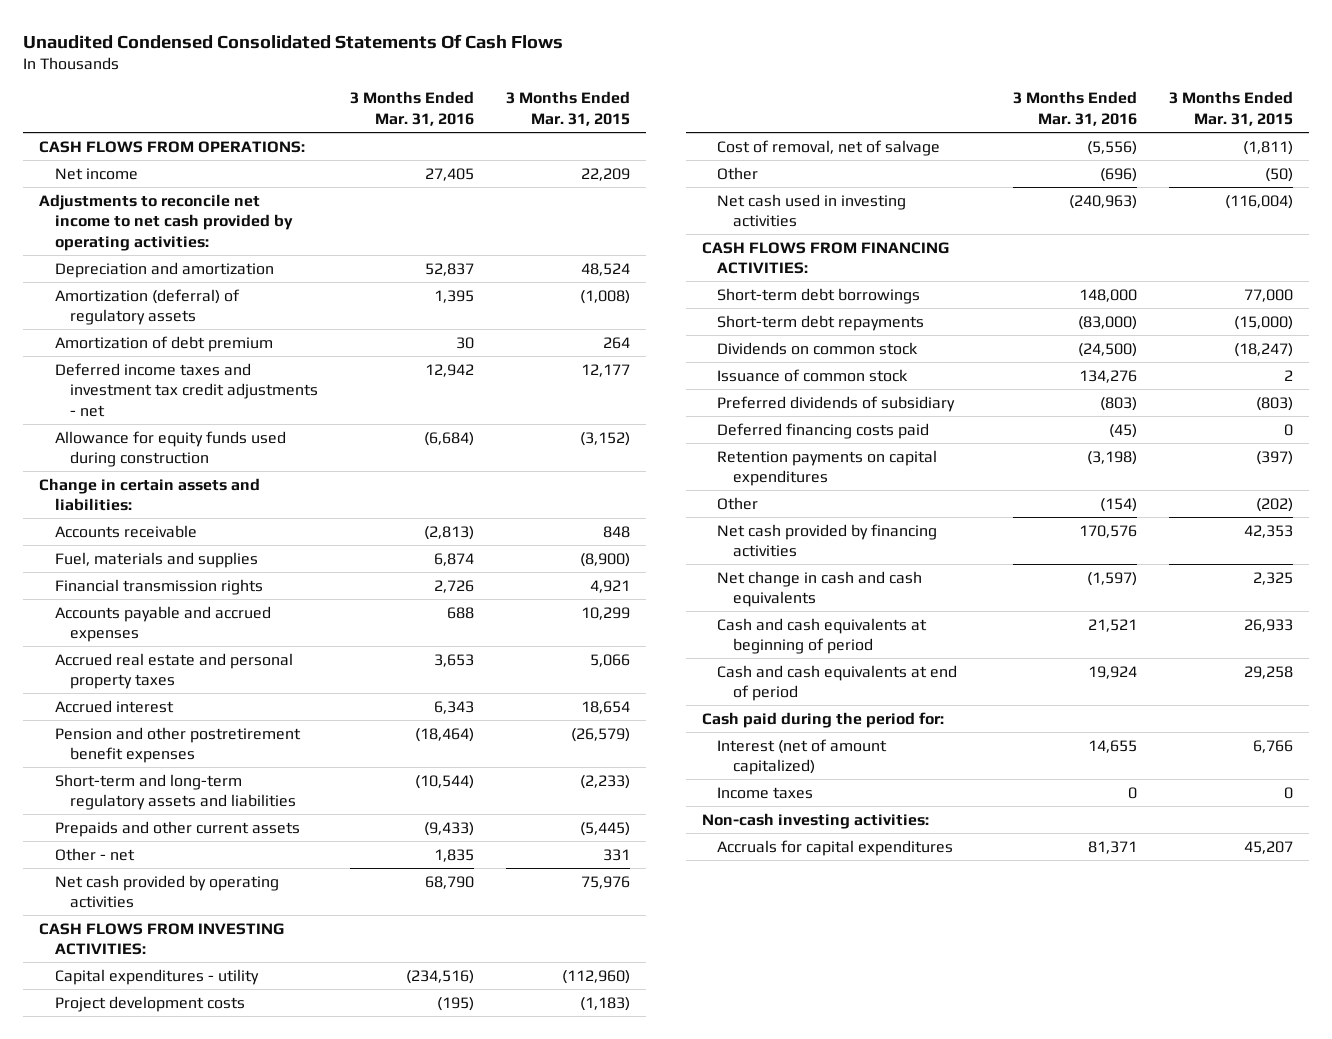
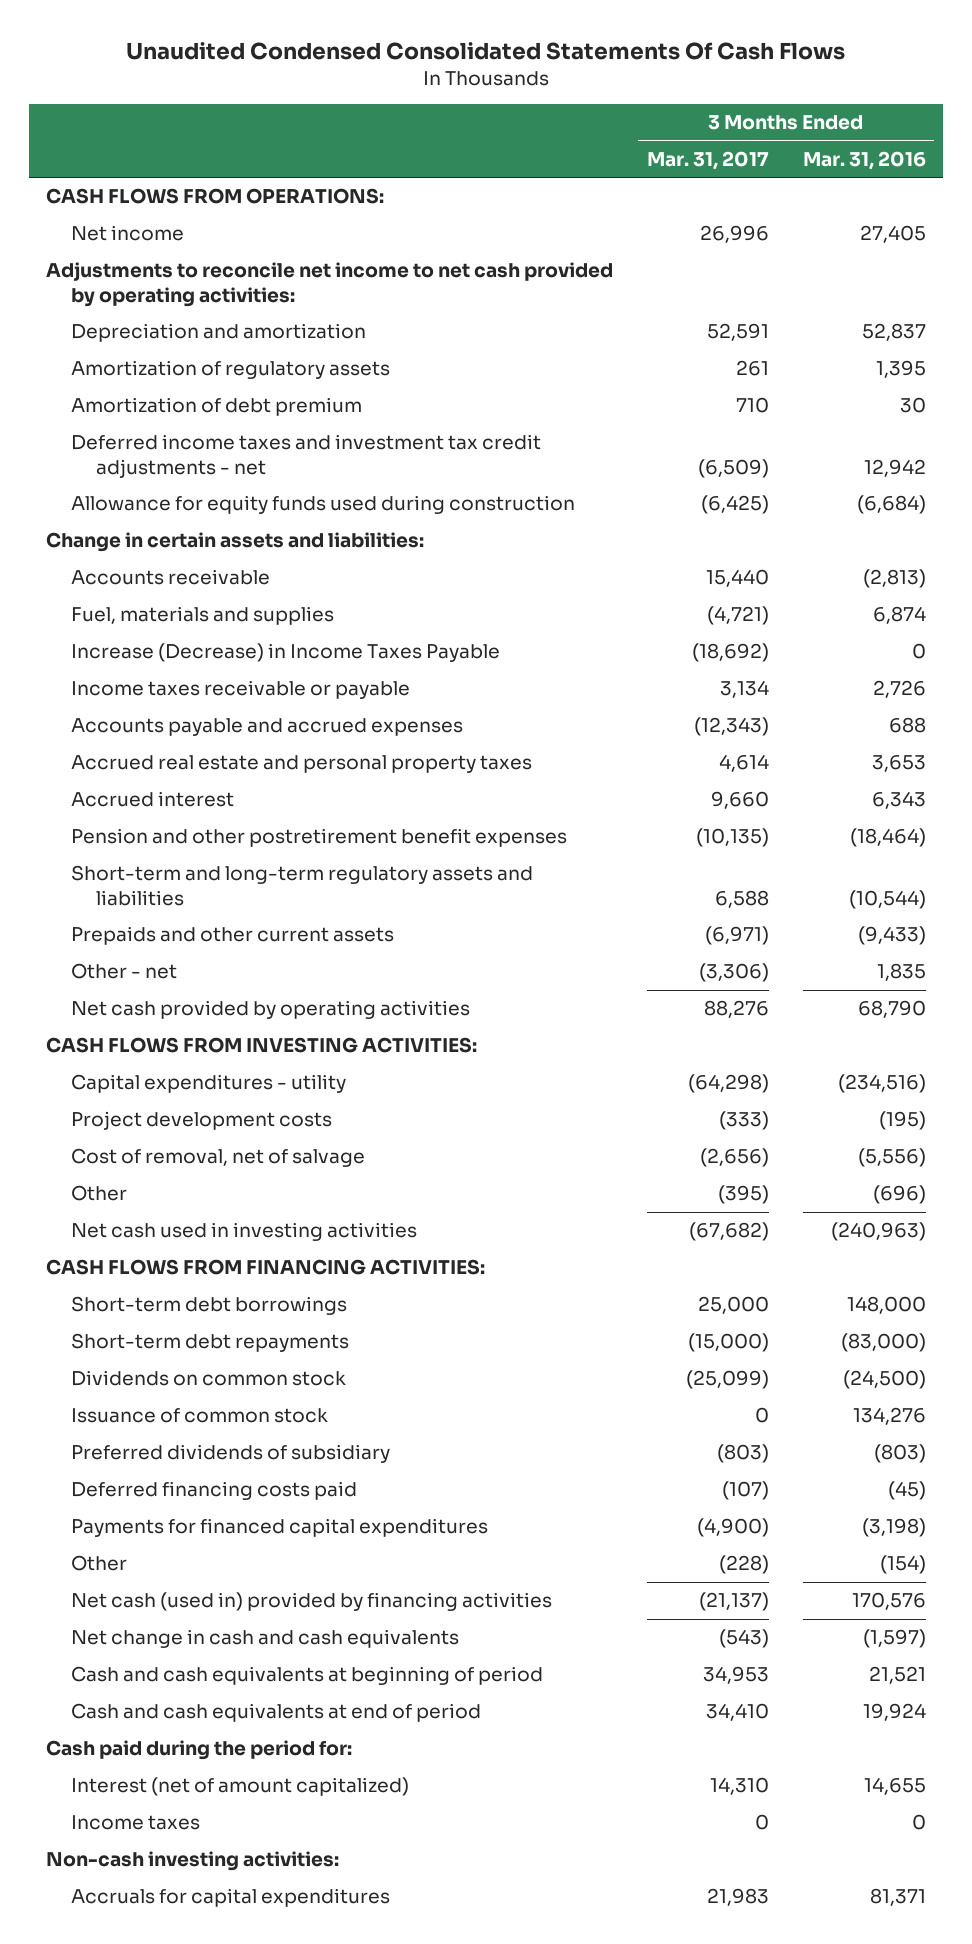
[506,91,631,127] 3 Months Ended Mar. 31, 2015 -> none
none -> [646,151,769,171] Mar. 31, 2017
[54,288,240,326] Amortization (deferral) of regulatory assets -> [70,360,390,380] Amortization of regulatory assets
none -> [70,643,500,663] Increase (Decrease) in Income Taxes Payable
[54,578,263,595] Financial transmission rights -> [70,680,410,700] Income taxes receivable or payable
[717,449,938,487] Retention payments on capital expenditures -> [70,1518,488,1538] Payments for financed capital expenditures
[717,523,938,558] Net cash provided by financing activities -> [70,1592,552,1612] Net cash (used in) provided by financing activities

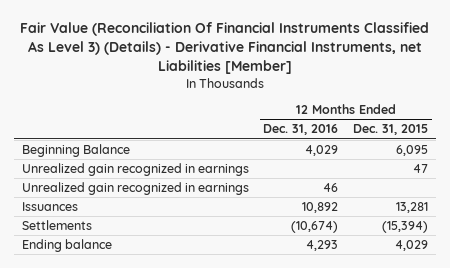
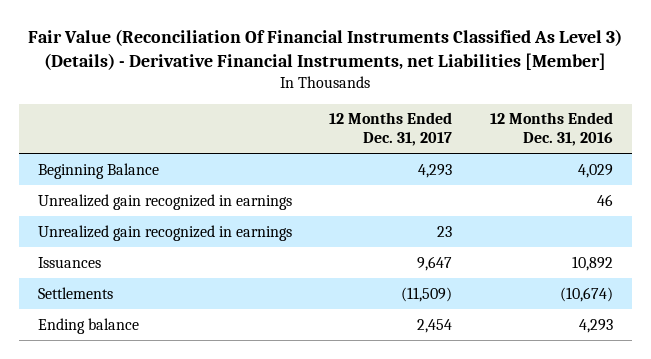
[353,124,429,136] Dec. 31, 2015 -> none
none -> [329,112,453,147] 12 Months Ended Dec. 31, 2017
[21,163,249,177] Unrealized gain recognized in earnings -> [37,224,292,241] Unrealized gain recognized in earnings

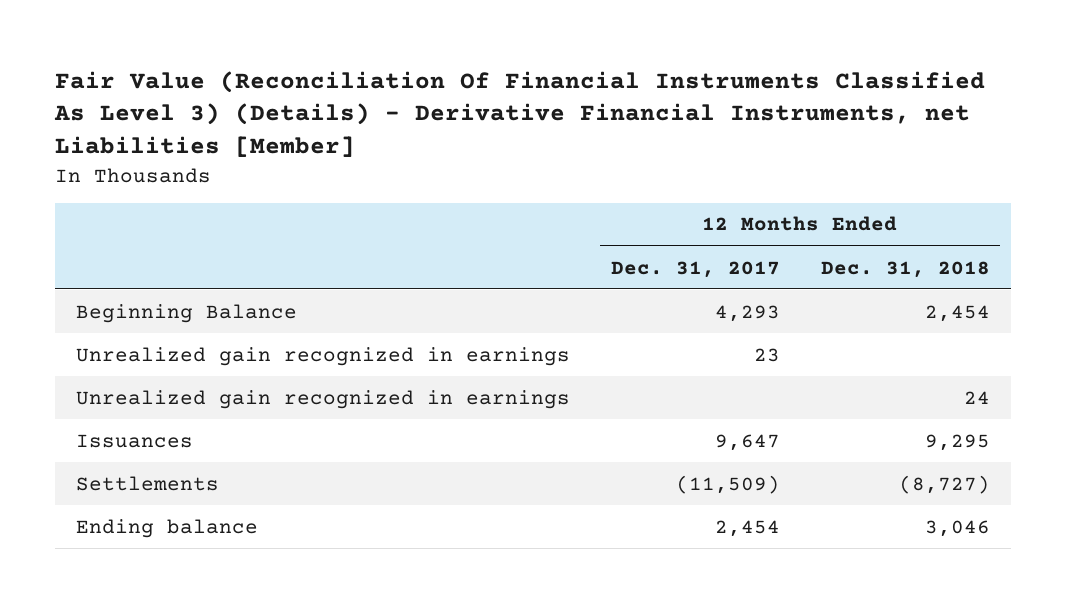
[490,112,614,147] 12 Months Ended Dec. 31, 2016 -> none
none -> [820,260,990,278] Dec. 31, 2018
[37,193,292,210] Unrealized gain recognized in earnings -> [75,389,570,409] Unrealized gain recognized in earnings

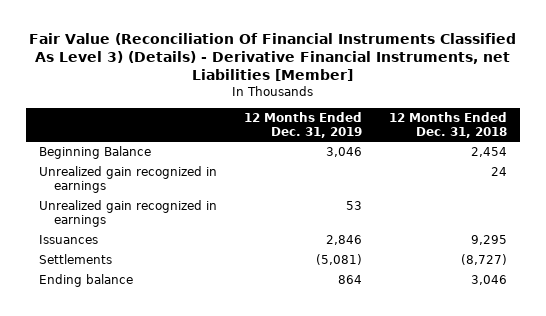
[610,260,780,278] Dec. 31, 2017 -> none
none -> [244,112,363,138] 12 Months Ended Dec. 31, 2019
[75,346,570,366] Unrealized gain recognized in earnings -> [39,200,218,227] Unrealized gain recognized in earnings

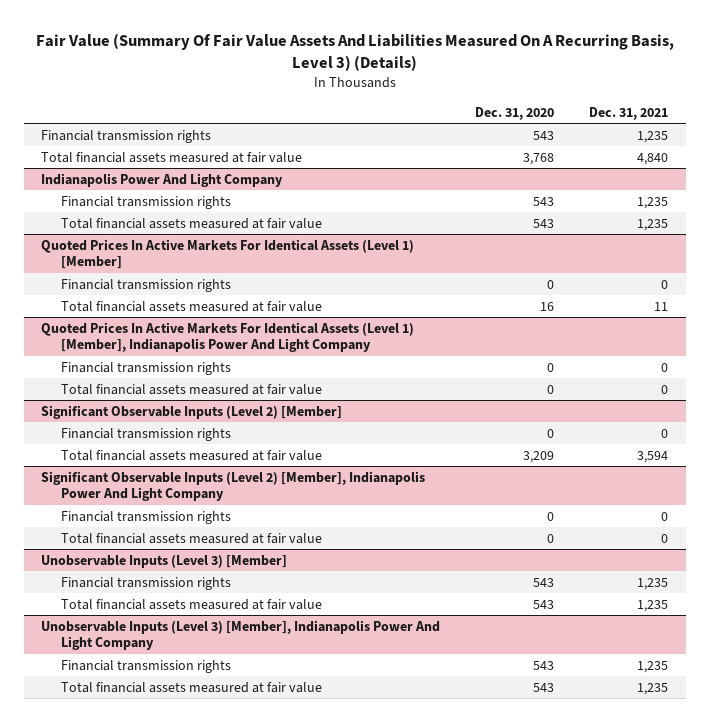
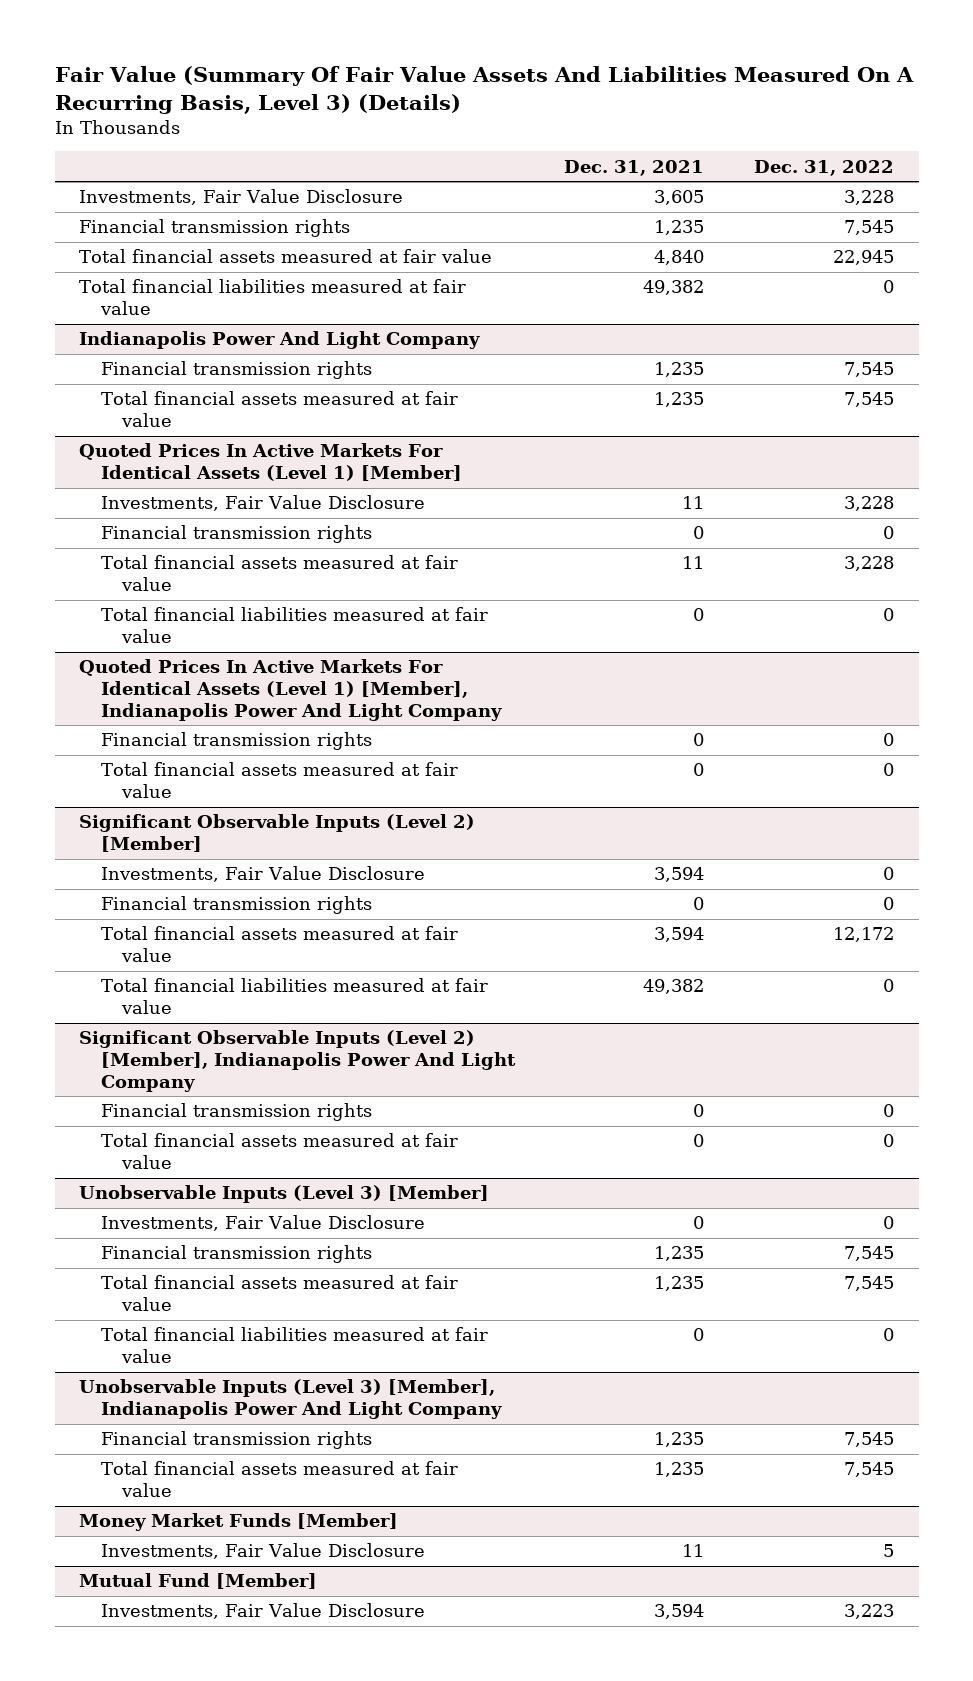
[475,106,555,120] Dec. 31, 2020 -> none
none -> [753,159,894,176] Dec. 31, 2022
none -> [79,189,404,206] Investments, Fair Value Disclosure
none -> [79,279,467,316] Total financial liabilities measured at fair value
none -> [100,495,425,512] Investments, Fair Value Disclosure
none -> [100,607,488,644] Total financial liabilities measured at fair value
none -> [100,866,425,883] Investments, Fair Value Disclosure
none -> [100,978,488,1015] Total financial liabilities measured at fair value
none -> [100,1215,425,1232] Investments, Fair Value Disclosure
none -> [100,1327,488,1364] Total financial liabilities measured at fair value
none -> [79,1513,399,1532] Money Market Funds [Member]
none -> [100,1543,425,1560] Investments, Fair Value Disclosure
none -> [79,1573,318,1590] Mutual Fund [Member]
none -> [100,1603,425,1620] Investments, Fair Value Disclosure

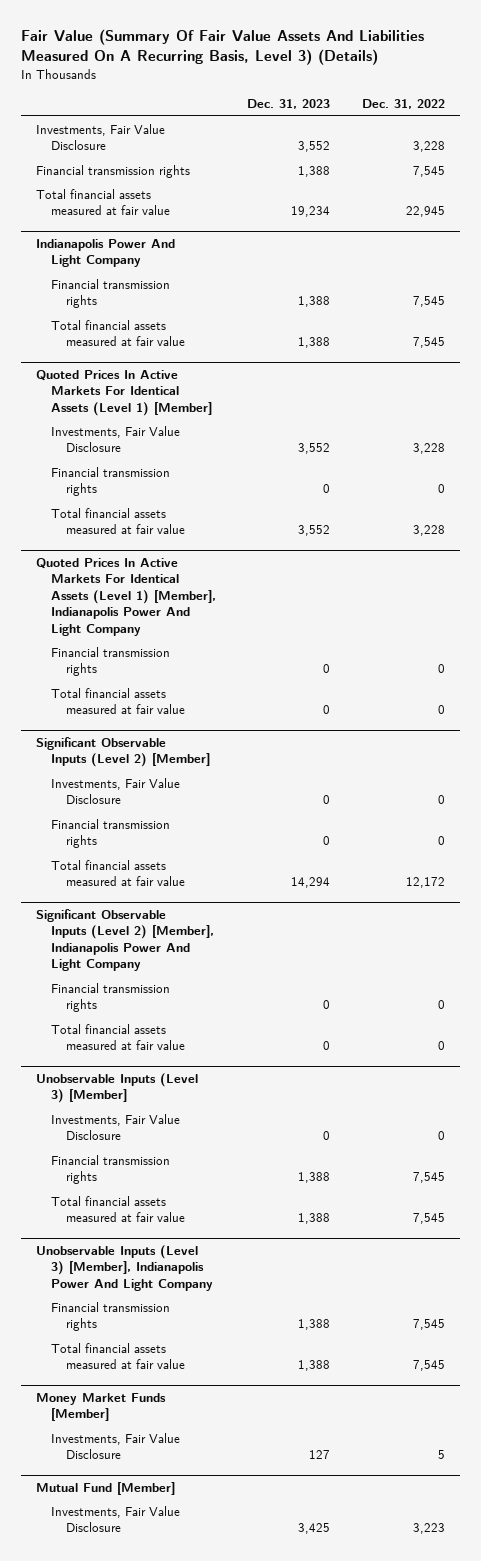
[564,159,705,176] Dec. 31, 2021 -> none
none -> [247,99,331,110] Dec. 31, 2023
[79,279,467,316] Total financial liabilities measured at fair value -> none
[100,607,488,644] Total financial liabilities measured at fair value -> none
[100,978,488,1015] Total financial liabilities measured at fair value -> none
[100,1327,488,1364] Total financial liabilities measured at fair value -> none

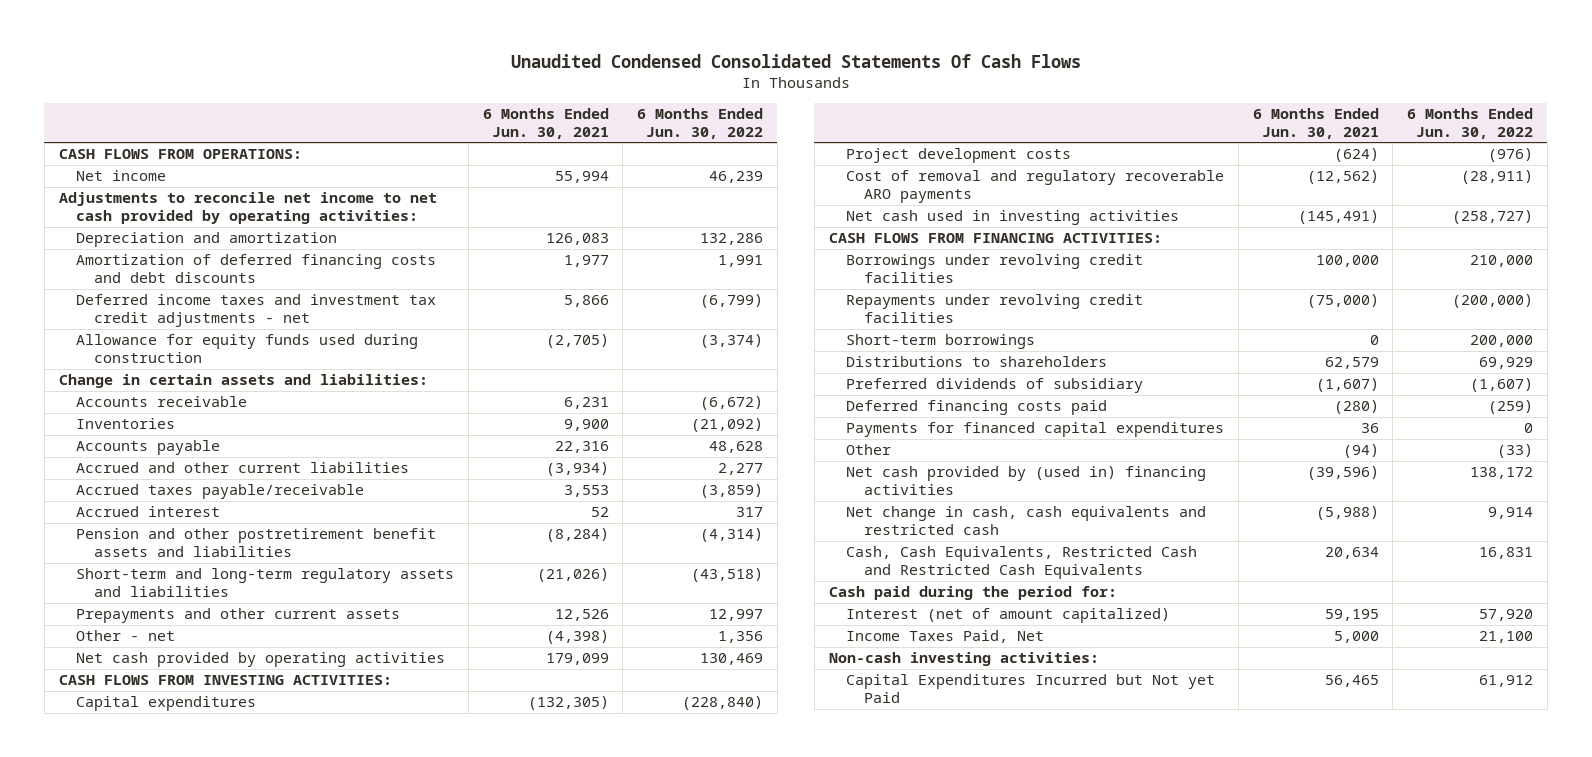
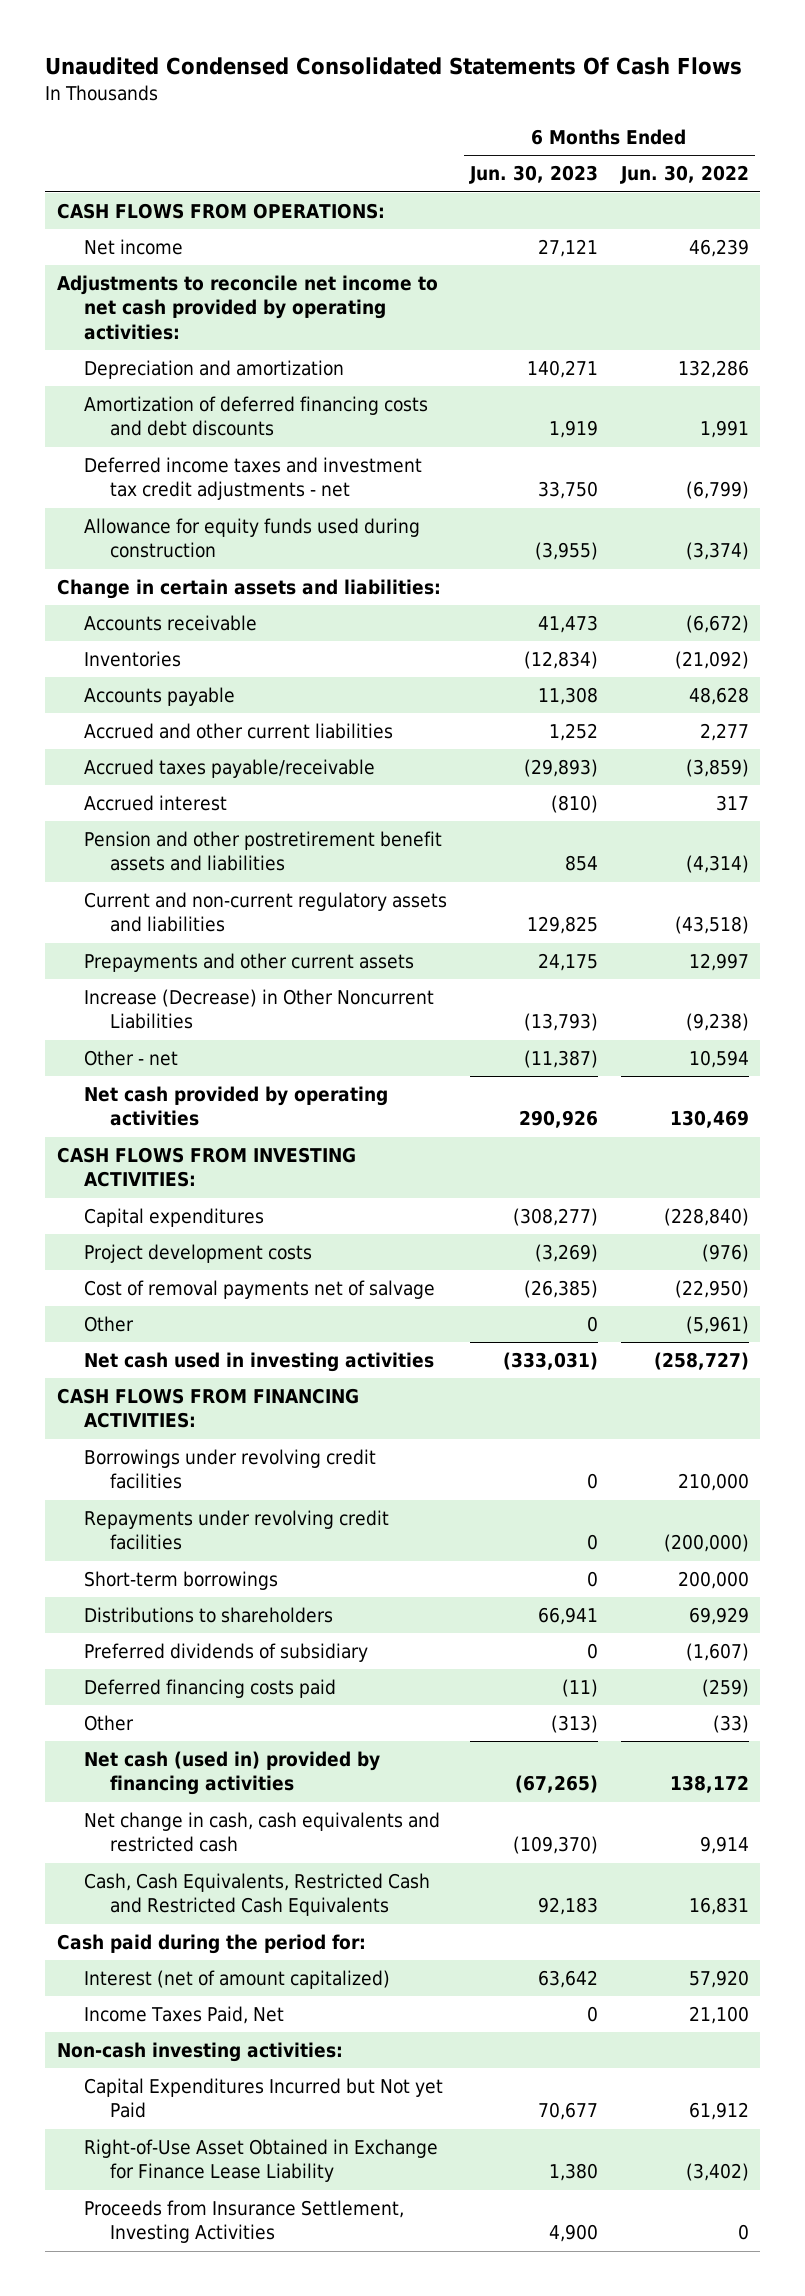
[482,108,609,139] 6 Months Ended Jun. 30, 2021 -> none
none -> [468,165,598,185] Jun. 30, 2023
[76,568,455,597] Short-term and long-term regulatory assets and liabilities -> [83,892,447,933] Current and non-current regulatory assets and liabilities
none -> [83,989,434,1030] Increase (Decrease) in Other Noncurrent Liabilities
[717,631,763,644] 1,356 -> [688,1050,749,1069] 10,594
[846,170,1225,203] Cost of removal and regulatory recoverable ARO payments -> [83,1280,435,1300] Cost of removal payments net of salvage
[1460,170,1533,185] (28,911) -> [674,1280,749,1299] (22,950)
none -> [83,1316,134,1333] Other
[846,422,1225,438] Payments for financed capital expenditures -> none
[846,466,1207,495] Net cash provided by (used in) financing activities -> [83,1751,380,1796] Net cash (used in) provided by financing activities
none -> [83,2139,438,2183] Right-of-Use Asset Obtained in Exchange for Finance Lease Liability
none -> [83,2200,404,2244] Proceeds from Insurance Settlement, Investing Activities

